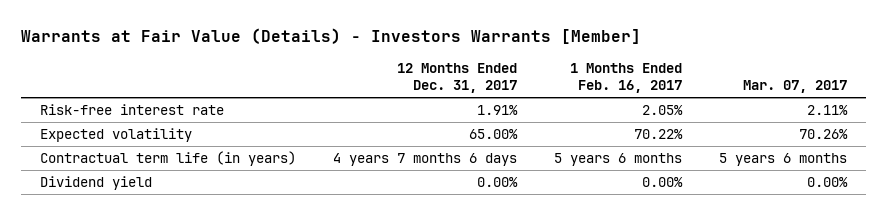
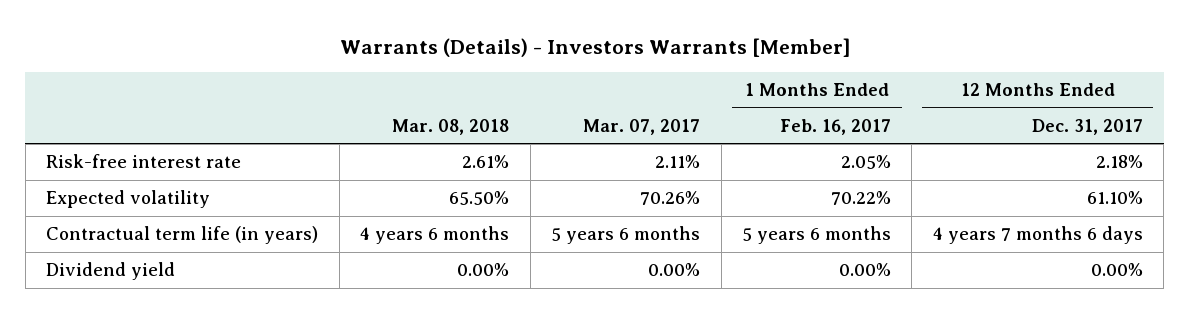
[21,28,642,45] Warrants at Fair Value (Details) - Investors Warrants [Member] -> [339,37,851,57] Warrants (Details) - Investors Warrants [Member]
none -> [392,118,510,135] Mar. 08, 2018
[477,105,519,116] 1.91% -> [1095,155,1143,169] 2.18%
[469,129,519,140] 65.00% -> [1086,191,1143,205] 61.10%

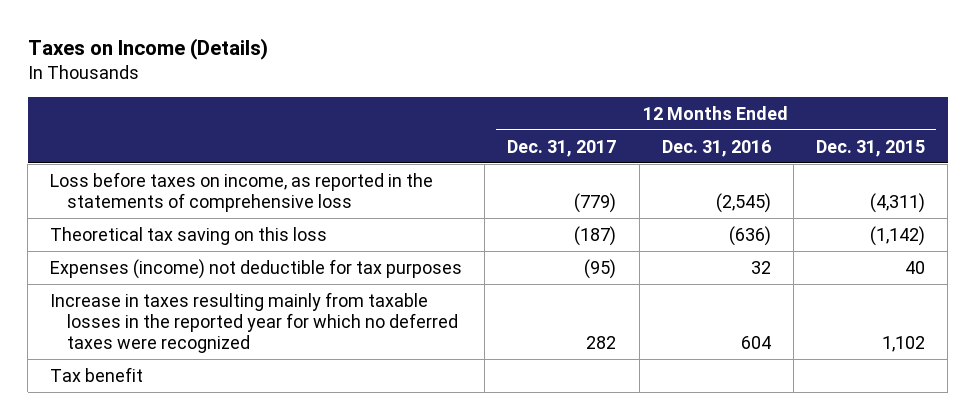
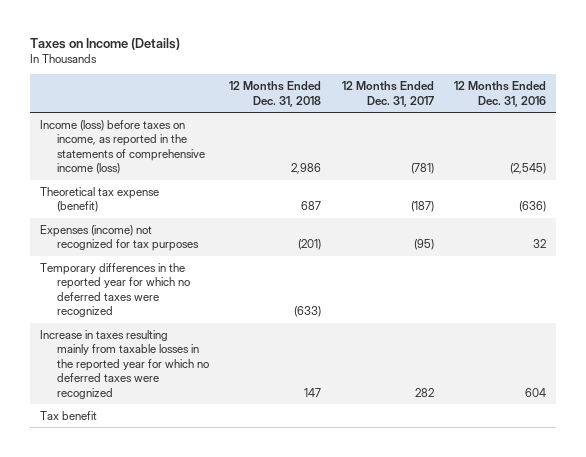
[816,139,926,157] Dec. 31, 2015 -> none
none -> [229,81,322,107] 12 Months Ended Dec. 31, 2018
[50,171,434,212] Loss before taxes on income, as reported in the statements of comprehensive loss -> [40,119,205,175] Income (loss) before taxes on income, as reported in the statements of comprehensive income (loss)
[574,192,617,213] (779) -> [410,163,434,175] (781)
[50,226,328,245] Theoretical tax saving on this loss -> [40,186,160,213] Theoretical tax expense (benefit)
[50,258,463,279] Expenses (income) not deductible for tax purposes -> [40,224,199,252] Expenses (income) not recognized for tax purposes
none -> [40,262,190,318] Temporary differences in the reported year for which no deferred taxes were recognized

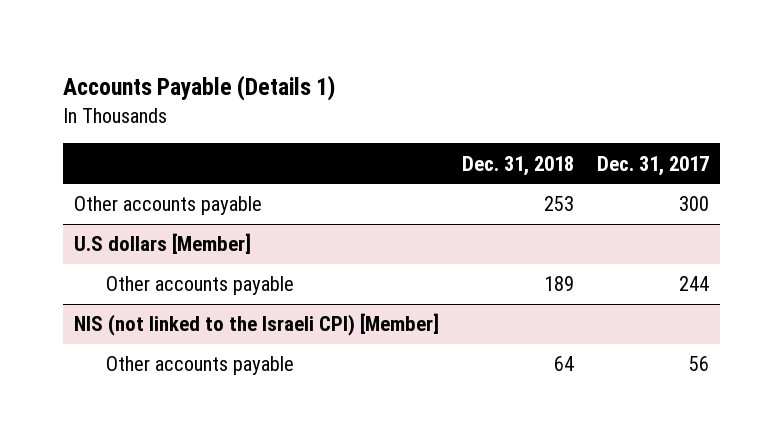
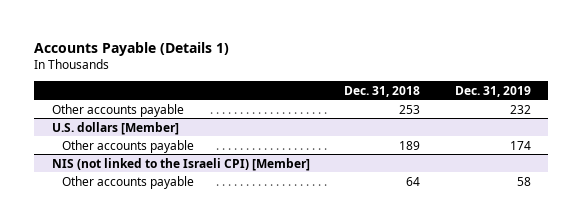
[596,155,709,176] Dec. 31, 2017 -> none
none -> [454,85,531,97] Dec. 31, 2019
[74,233,252,255] U.S dollars [Member] -> [51,121,179,135] U.S. dollars [Member]

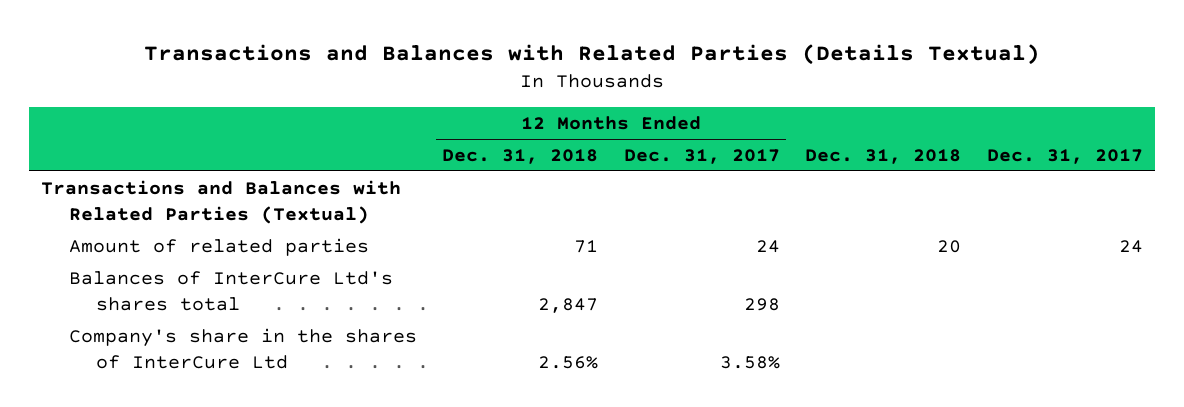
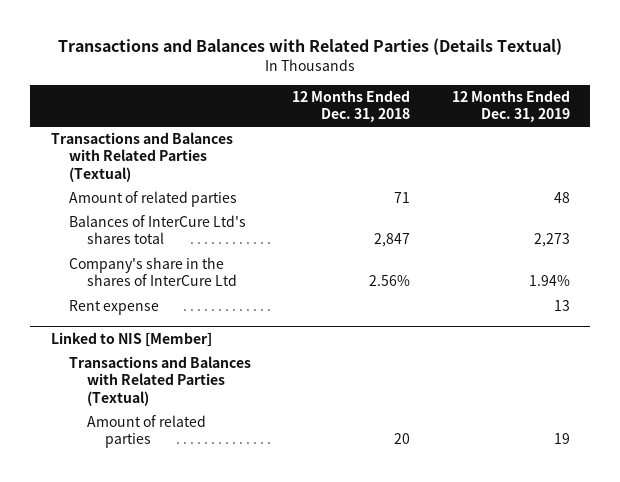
[623,148,780,164] Dec. 31, 2017 -> none
[805,148,962,164] Dec. 31, 2018 -> none
[986,148,1143,164] Dec. 31, 2017 -> none
none -> [451,89,570,123] 12 Months Ended Dec. 31, 2019
none -> [68,300,159,316] Rent expense
none -> [50,331,212,347] Linked to NIS [Member]
none -> [68,356,251,406] Transactions and Balances with Related Parties (Textual)
none -> [86,415,206,449] Amount of related parties

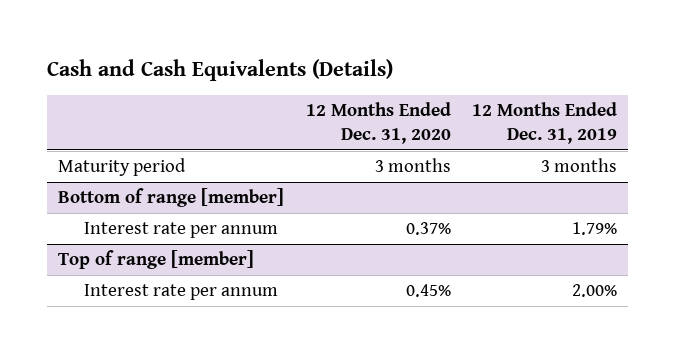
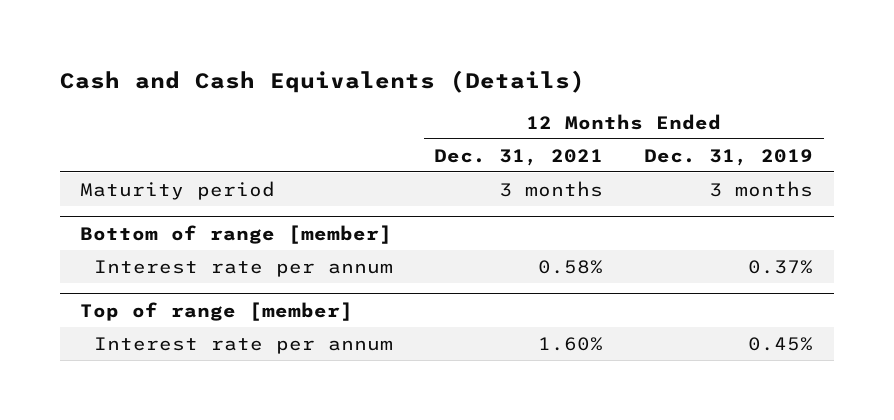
[305,102,451,144] 12 Months Ended Dec. 31, 2020 -> none
none -> [434,148,604,166] Dec. 31, 2021
[572,222,618,236] 1.79% -> [748,259,814,274] 0.37%
[572,284,618,298] 2.00% -> [748,336,814,351] 0.45%

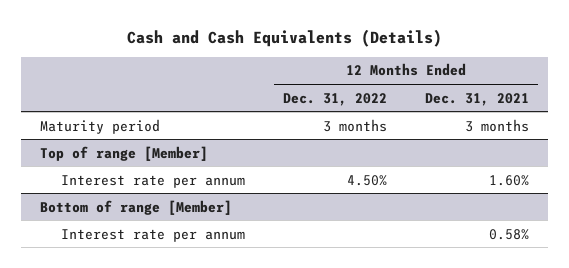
[644,148,814,166] Dec. 31, 2019 -> none
none -> [283,92,388,106] Dec. 31, 2022
[80,224,393,244] Bottom of range [member] -> none
[93,259,393,277] Interest rate per annum -> none
[80,301,354,321] Top of range [member] -> [40,145,209,161] Top of range [Member]
none -> [40,199,233,215] Bottom of range [Member]
none -> [61,228,246,242] Interest rate per annum

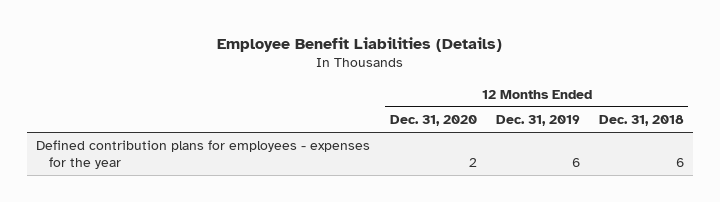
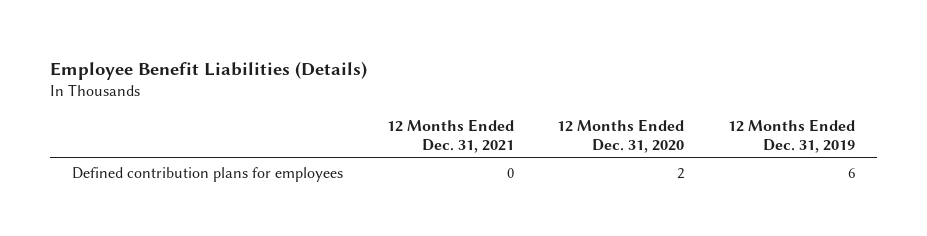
[598,115,684,127] Dec. 31, 2018 -> none
none -> [386,119,514,153] 12 Months Ended Dec. 31, 2021
[36,140,371,169] Defined contribution plans for employees - expenses for the year -> [71,166,343,182] Defined contribution plans for employees

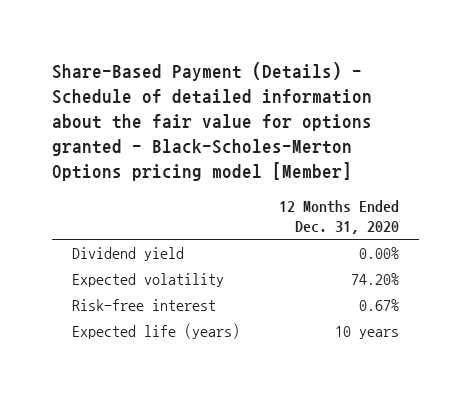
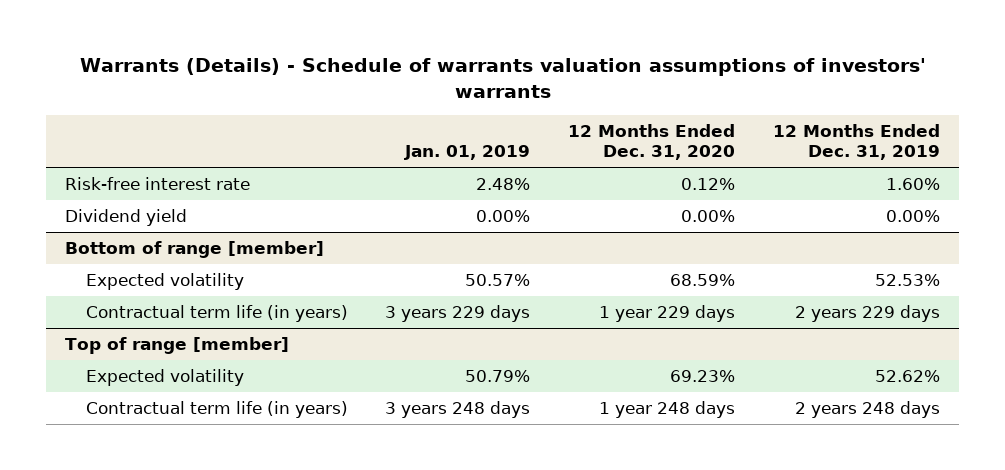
[51,61,372,181] Share-Based Payment (Details) - Schedule of detailed information about the fair value for options granted - Black-Scholes-Merton Options pricing model [Member] -> [79,58,926,99] Warrants (Details) - Schedule of warrants valuation assumptions of investors' warrants
none -> [404,145,531,161] Jan. 01, 2019
none -> [772,123,940,161] 12 Months Ended Dec. 31, 2019
none -> [65,177,251,191] Risk-free interest rate
[71,299,216,312] Risk-free interest -> none
none -> [65,241,325,259] Bottom of range [member]
[351,273,400,286] 74.20% -> [670,274,736,287] 68.59%
[71,323,240,340] Expected life (years) -> [85,305,348,323] Contractual term life (in years)
[335,326,400,340] 10 years -> [599,305,736,323] 1 year 229 days
none -> [65,337,290,355] Top of range [member]
none -> [85,369,244,387] Expected volatility
none -> [85,401,348,419] Contractual term life (in years)

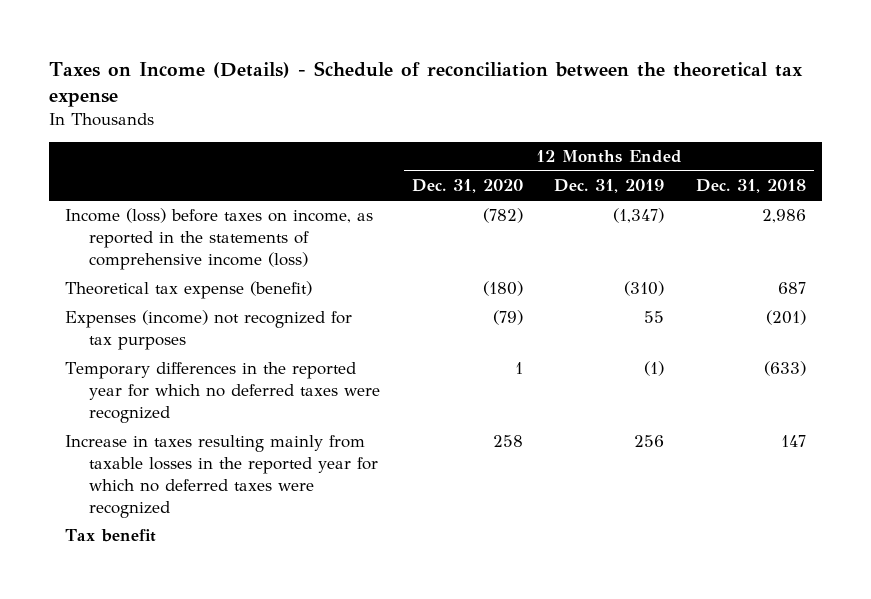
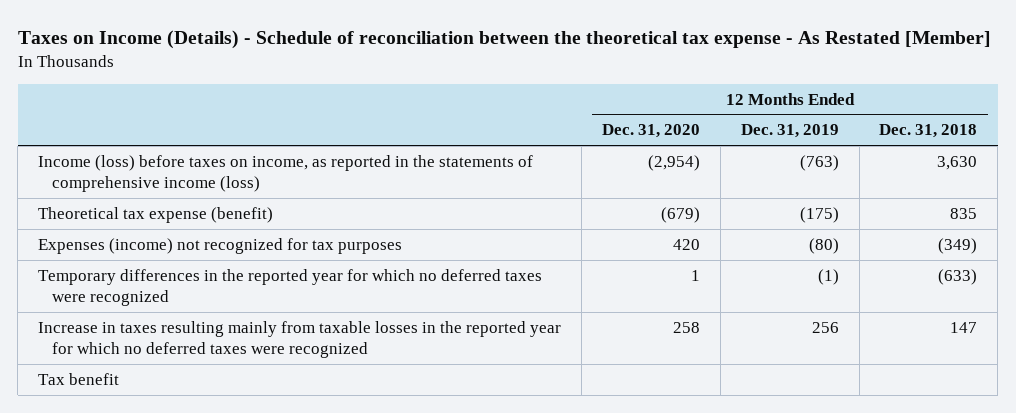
[49,60,804,107] Taxes on Income (Details) - Schedule of reconciliation between the theoretical tax expense -> [17,30,991,50] Taxes on Income (Details) - Schedule of reconciliation between the theoretical tax expense - As Restated [Member]
[482,208,523,224] (782) -> [648,154,701,171] (2,954)
[613,208,665,224] (1,347) -> [799,154,839,171] (763)
[761,209,806,224] 2,986 -> [937,155,978,170] 3,630
[482,281,523,297] (180) -> [661,206,701,223] (679)
[624,281,665,297] (310) -> [799,206,839,223] (175)
[777,282,806,295] 687 -> [950,207,978,219] 835
[492,310,523,326] (79) -> [673,238,701,250] 420
[644,311,665,324] 55 -> [808,237,839,254] (80)
[765,310,806,326] (201) -> [938,237,978,254] (349)

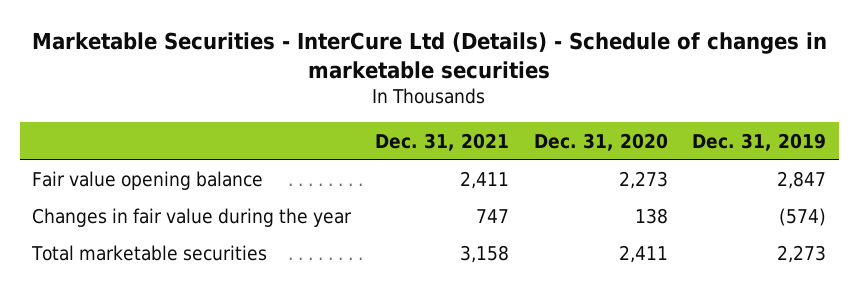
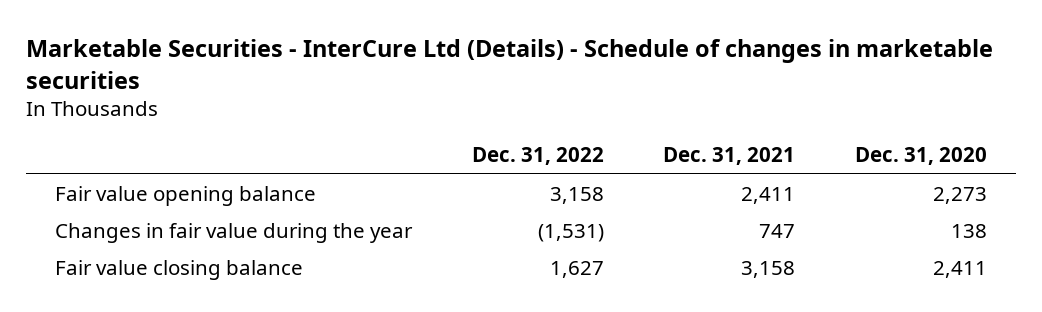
[692,132,827,151] Dec. 31, 2019 -> none
none -> [471,147,604,166] Dec. 31, 2022
[31,244,268,261] Total marketable securities -> [55,259,304,280] Fair value closing balance

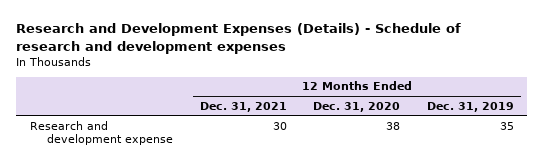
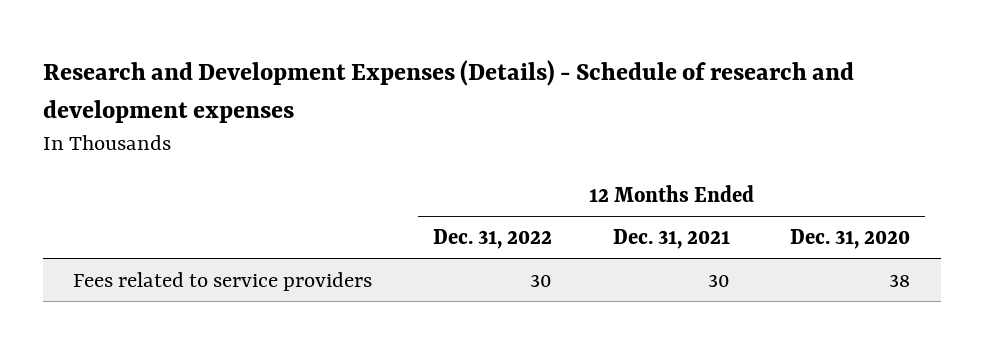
[427,101,515,112] Dec. 31, 2019 -> none
none -> [433,229,553,250] Dec. 31, 2022
[29,120,174,146] Research and development expense -> [73,271,373,291] Fees related to service providers

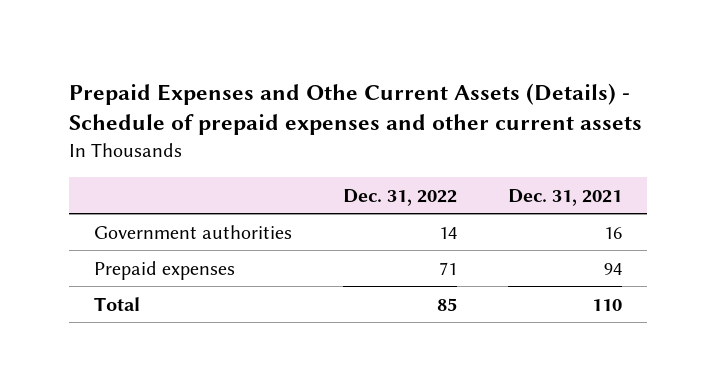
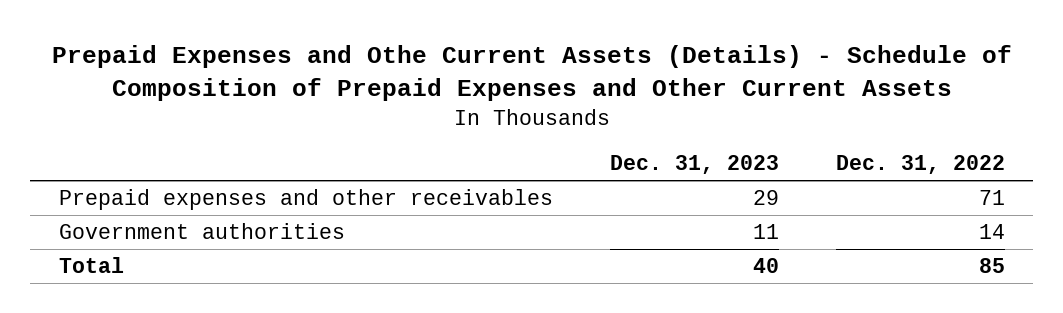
[68,82,642,136] Prepaid Expenses and Othe Current Assets (Details) - Schedule of prepaid expenses and other current assets -> [51,45,1012,102] Prepaid Expenses and Othe Current Assets (Details) - Schedule of Composition of Prepaid Expenses and Other Current Assets
[508,188,623,206] Dec. 31, 2021 -> none
none -> [609,155,779,175] Dec. 31, 2023
none -> [58,189,553,211] Prepaid expenses and other receivables
[94,260,236,280] Prepaid expenses -> none

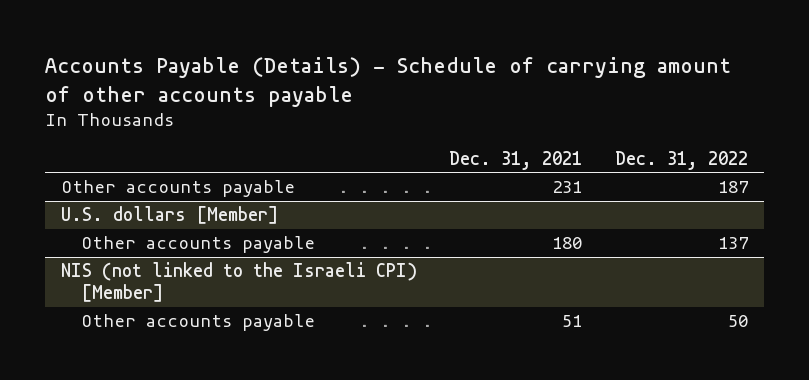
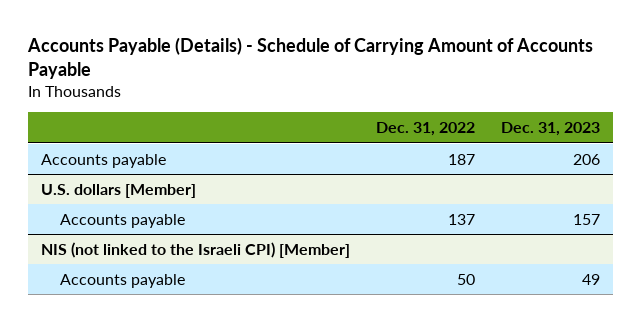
[44,57,731,107] Accounts Payable (Details) - Schedule of carrying amount of other accounts payable -> [26,36,593,79] Accounts Payable (Details) - Schedule of Carrying Amount of Accounts Payable
[449,150,583,170] Dec. 31, 2021 -> none
none -> [500,121,600,136] Dec. 31, 2023
[60,180,295,198] Other accounts payable -> [40,153,166,168] Accounts payable
[80,236,315,254] Other accounts payable -> [59,213,185,228] Accounts payable
[80,314,315,332] Other accounts payable -> [59,273,185,288] Accounts payable

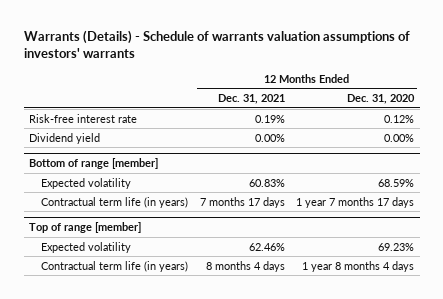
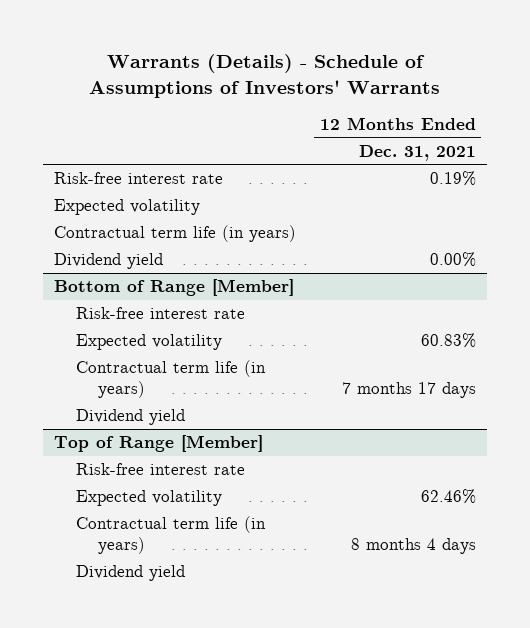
[23,29,410,59] Warrants (Details) - Schedule of warrants valuation assumptions of investors' warrants -> [88,54,440,99] Warrants (Details) - Schedule of Assumptions of Investors' Warrants
[347,94,416,105] Dec. 31, 2020 -> none
none -> [54,199,201,216] Expected volatility
none -> [54,225,297,243] Contractual term life (in years)
[29,158,159,170] Bottom of range [member] -> [54,279,295,297] Bottom of Range [Member]
none -> [75,307,245,320] Risk-free interest rate
none -> [75,409,185,426] Dividend yield
[29,222,142,234] Top of range [member] -> [54,435,264,453] Top of Range [Member]
none -> [75,463,245,476] Risk-free interest rate
none -> [75,565,185,582] Dividend yield

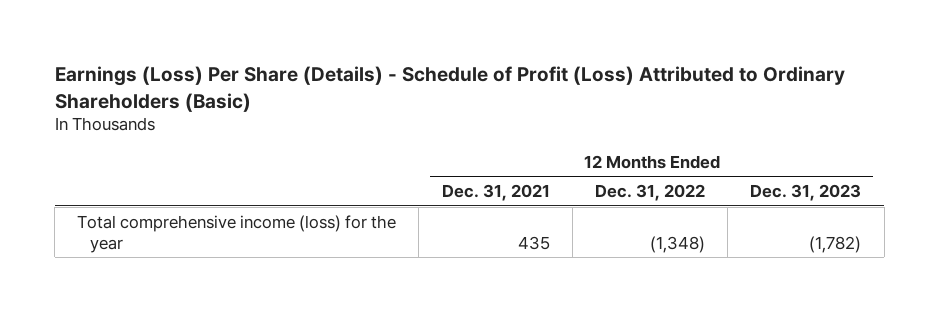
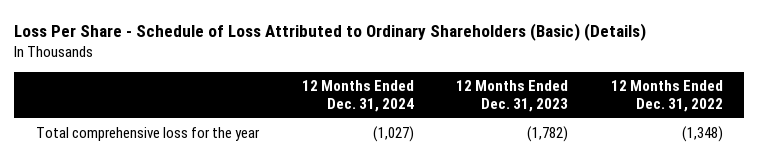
[54,66,845,112] Earnings (Loss) Per Share (Details) - Schedule of Profit (Loss) Attributed to Ordinary Shareholders (Basic) -> [14,23,647,42] Loss Per Share - Schedule of Loss Attributed to Ordinary Shareholders (Basic) (Details)
[441,184,550,202] Dec. 31, 2021 -> none
none -> [301,80,414,113] 12 Months Ended Dec. 31, 2024
[77,214,397,253] Total comprehensive income (loss) for the year -> [35,127,260,142] Total comprehensive loss for the year

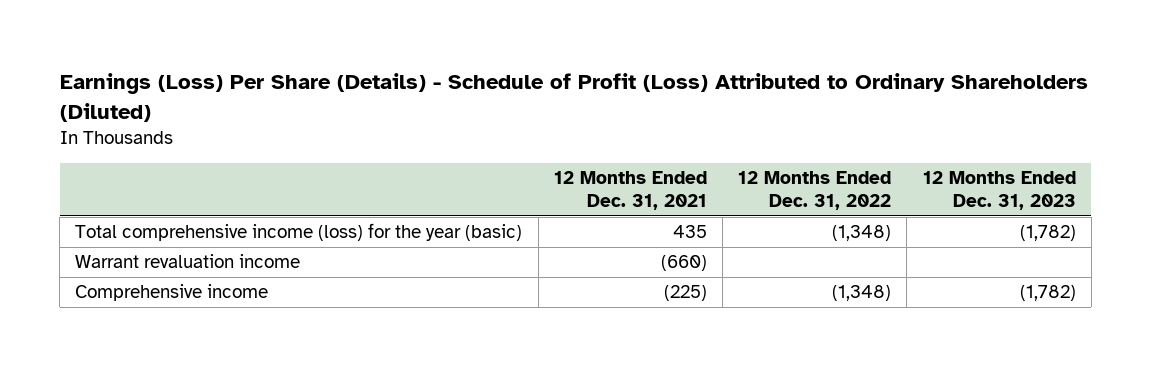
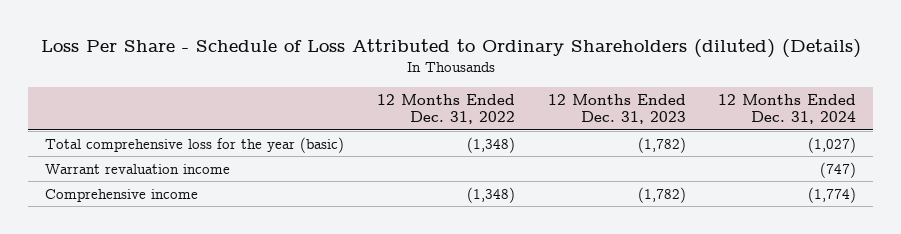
[59,73,1088,122] Earnings (Loss) Per Share (Details) - Schedule of Profit (Loss) Attributed to Ordinary Shareholders (Diluted) -> [40,38,861,58] Loss Per Share - Schedule of Loss Attributed to Ordinary Shareholders (diluted) (Details)
[553,171,707,211] 12 Months Ended Dec. 31, 2021 -> none
none -> [718,93,857,125] 12 Months Ended Dec. 31, 2024
[75,223,523,242] Total comprehensive income (loss) for the year (basic) -> [44,136,344,153] Total comprehensive loss for the year (basic)

